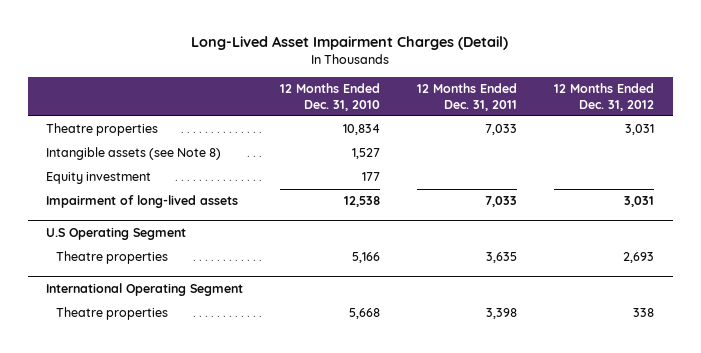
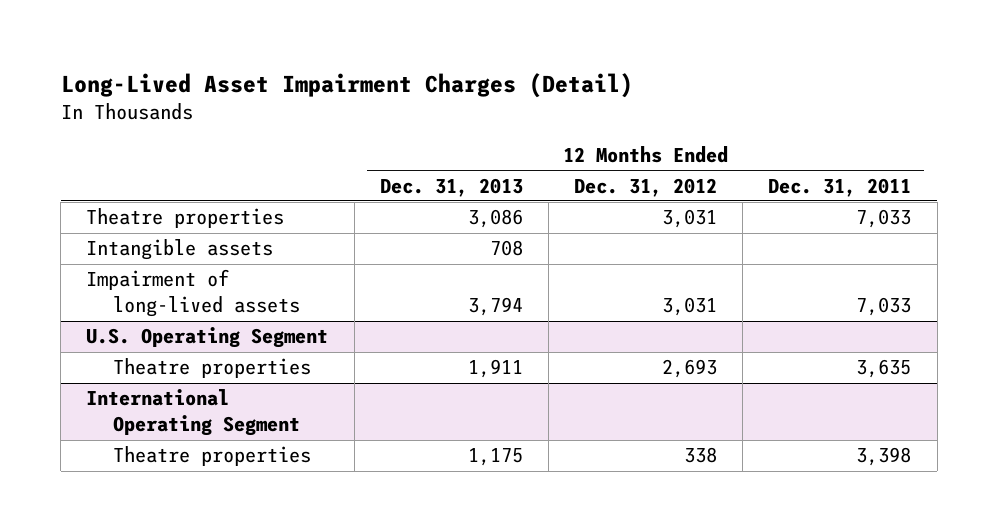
[280,82,381,111] 12 Months Ended Dec. 31, 2010 -> none
none -> [379,177,523,197] Dec. 31, 2013
[46,172,152,185] Equity investment -> none
[46,147,222,161] Intangible assets (see Note 8) -> [86,239,274,261] Intangible assets
[46,227,187,241] U.S Operating Segment -> [86,327,329,349] U.S. Operating Segment

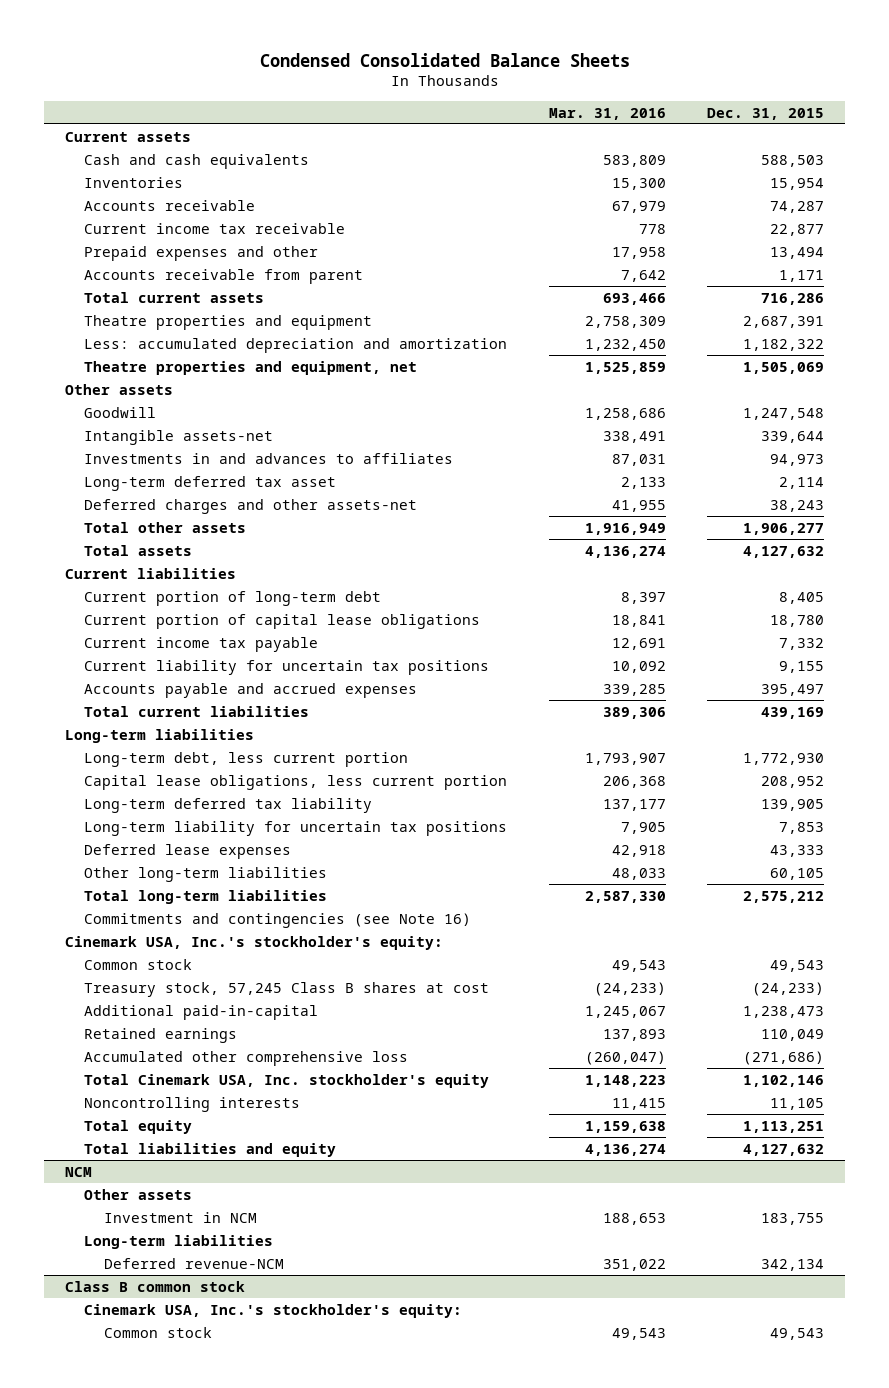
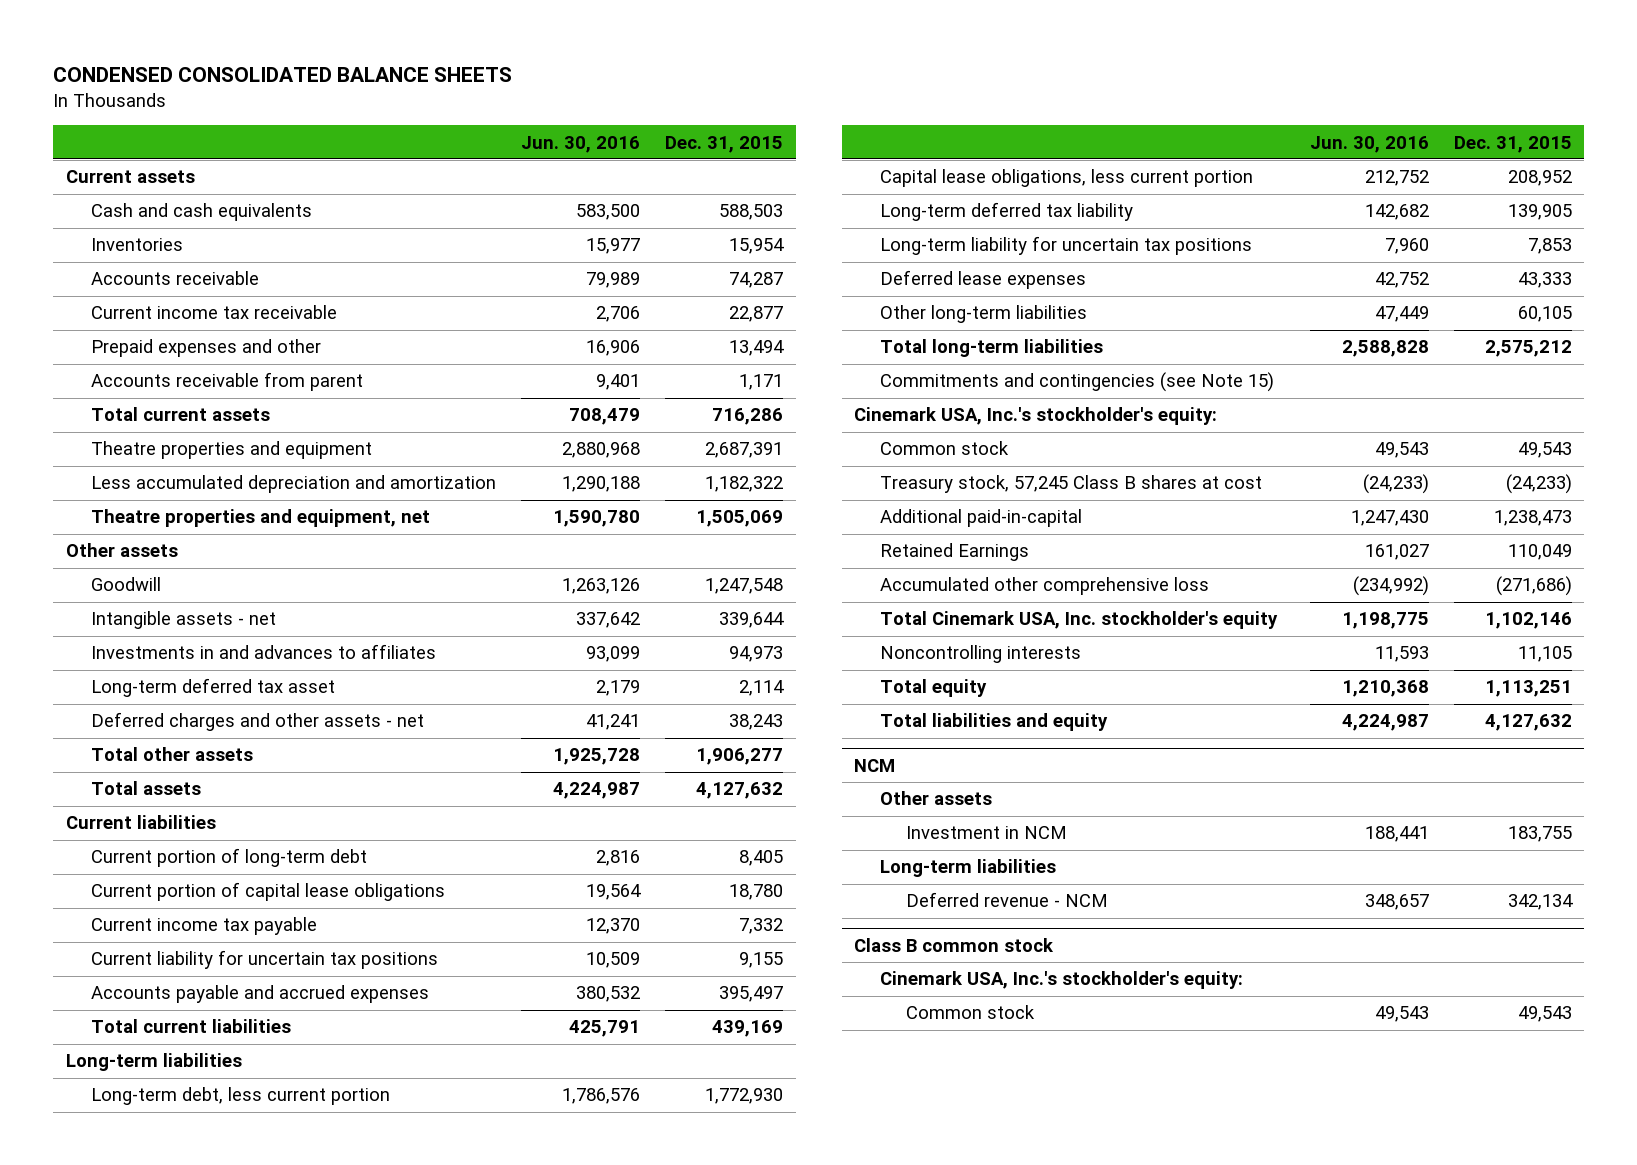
[259,52,630,67] Condensed Consolidated Balance Sheets -> [53,66,513,82] CONDENSED CONSOLIDATED BALANCE SHEETS
[548,107,666,120] Mar. 31, 2016 -> none
none -> [521,135,641,153] Jun. 30, 2016
[84,337,508,353] Less: accumulated depreciation and amortization -> [91,475,497,494] Less accumulated depreciation and amortization
[84,429,274,445] Intangible assets-net -> [91,611,277,630] Intangible assets - net
[84,498,418,514] Deferred charges and other assets-net -> [91,712,425,732] Deferred charges and other assets - net
[84,912,472,928] Commitments and contingencies (see Note 16) -> [879,372,1274,393] Commitments and contingencies (see Note 15)
[84,1027,238,1043] Retained earnings -> [879,543,1029,562] Retained Earnings
[103,1257,284,1269] Deferred revenue-NCM -> [905,892,1108,908] Deferred revenue - NCM

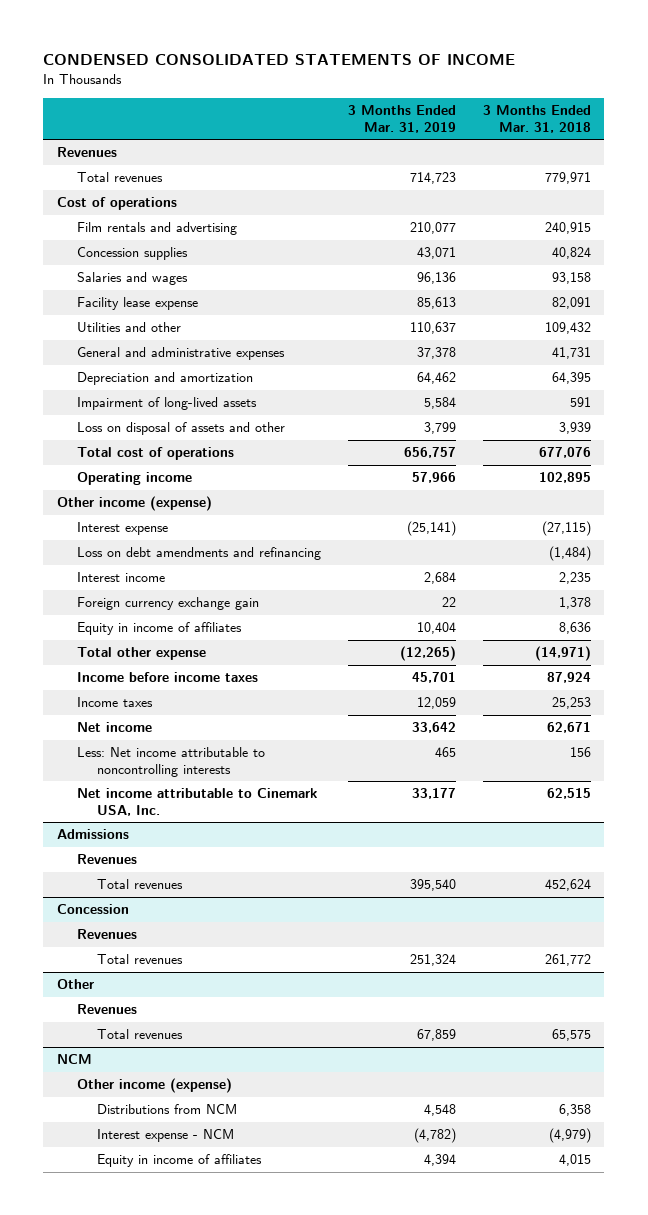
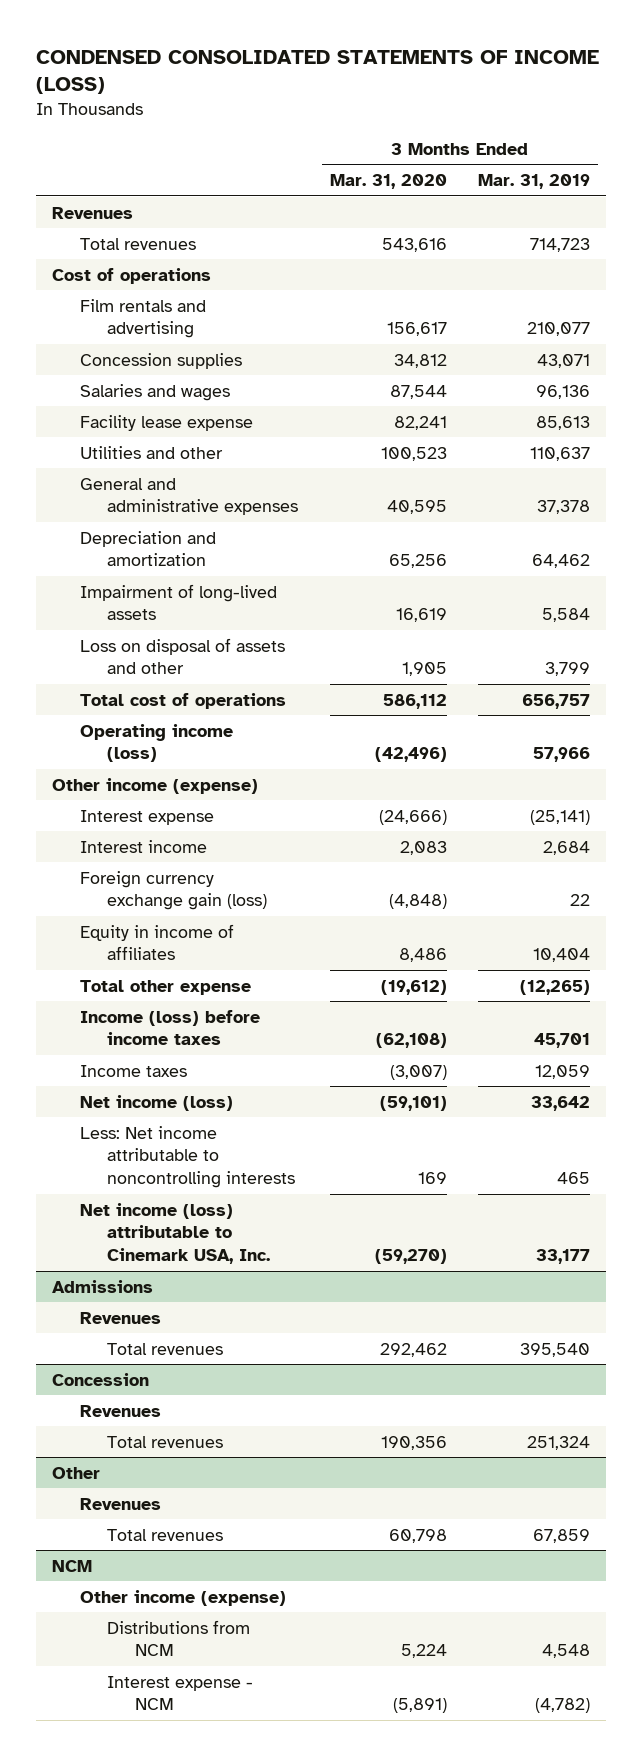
[43,54,516,66] CONDENSED CONSOLIDATED STATEMENTS OF INCOME -> [36,49,600,95] CONDENSED CONSOLIDATED STATEMENTS OF INCOME (LOSS)
[482,105,591,133] 3 Months Ended Mar. 31, 2018 -> none
none -> [329,174,447,190] Mar. 31, 2020
[77,472,193,486] Operating income -> [79,723,233,763] Operating income (loss)
[77,547,322,561] Loss on debt amendments and refinancing -> none
[77,597,260,611] Foreign currency exchange gain -> [79,870,268,911] Foreign currency exchange gain (loss)
[77,672,259,683] Income before income taxes -> [79,1009,260,1046] Income (loss) before income taxes
[77,722,153,733] Net income -> [79,1094,233,1111] Net income (loss)
[77,788,318,816] Net income attributable to Cinemark USA, Inc. -> [79,1202,271,1265] Net income (loss) attributable to Cinemark USA, Inc.
[97,1154,263,1168] Equity in income of affiliates -> none

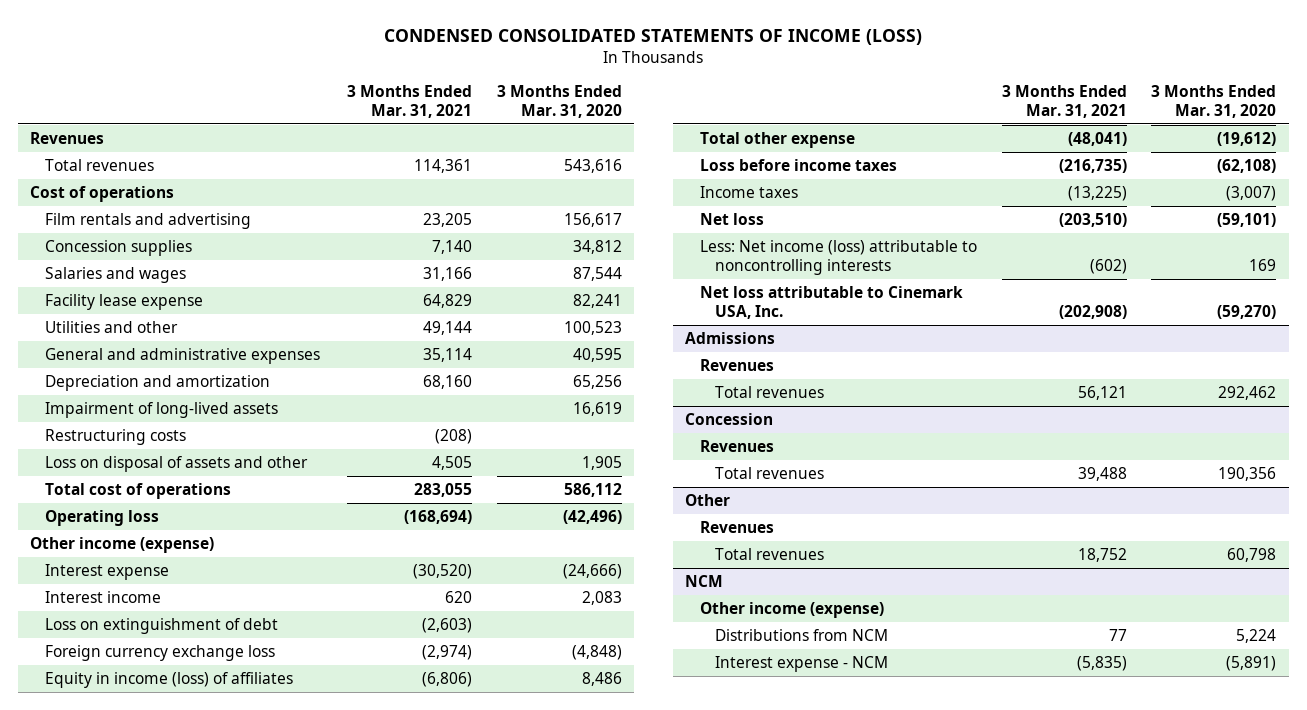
[478,174,591,190] Mar. 31, 2019 -> none
none -> [347,84,473,118] 3 Months Ended Mar. 31, 2021
none -> [45,428,187,445] Restructuring costs
[79,723,233,763] Operating income (loss) -> [45,509,160,526] Operating loss
none -> [45,617,279,634] Loss on extinguishment of debt
[79,870,268,911] Foreign currency exchange gain (loss) -> [45,644,276,661] Foreign currency exchange loss
[79,923,234,961] Equity in income of affiliates -> [45,671,294,688] Equity in income (loss) of affiliates
[79,1009,260,1046] Income (loss) before income taxes -> [699,158,897,171] Loss before income taxes
[79,1094,233,1111] Net income (loss) -> [699,212,764,225] Net loss
[79,1125,296,1189] Less: Net income attributable to noncontrolling interests -> [699,239,977,275] Less: Net income (loss) attributable to noncontrolling interests
[79,1202,271,1265] Net income (loss) attributable to Cinemark USA, Inc. -> [699,285,963,319] Net loss attributable to Cinemark USA, Inc.

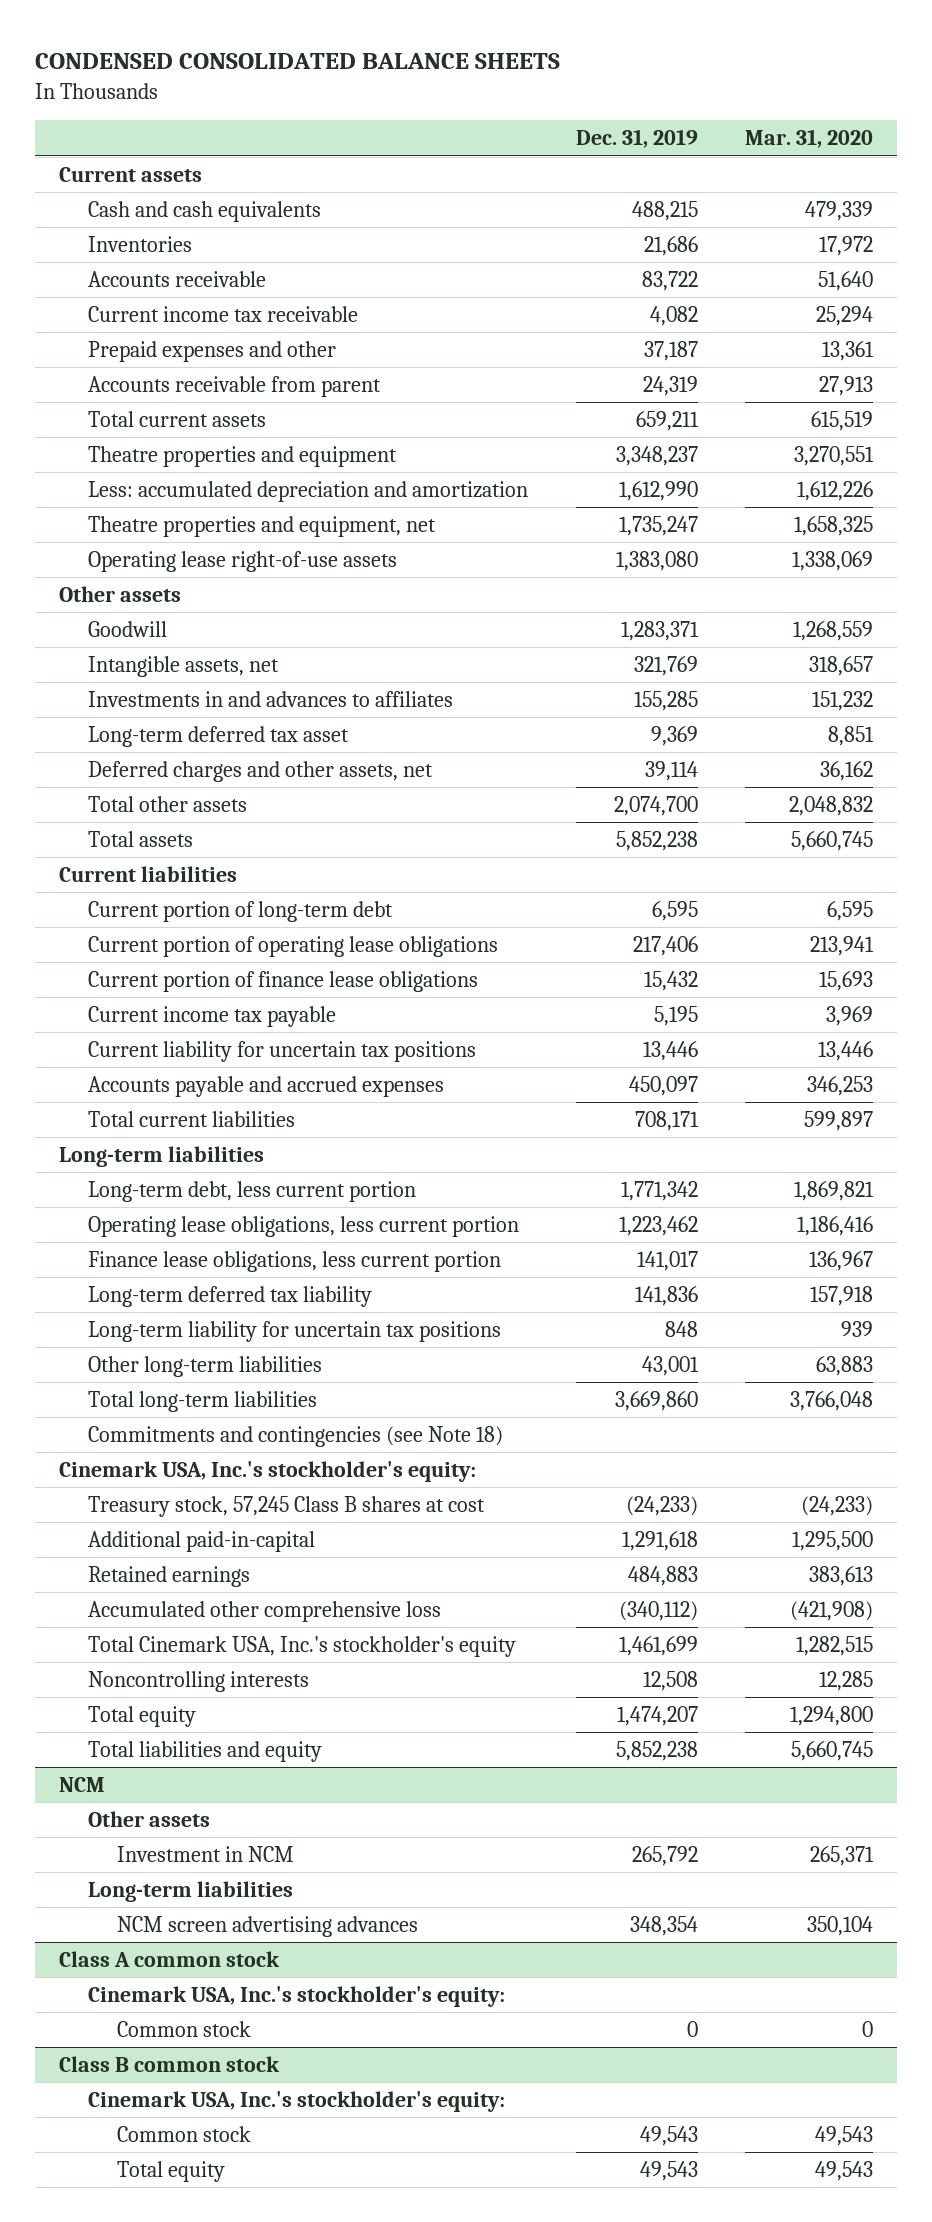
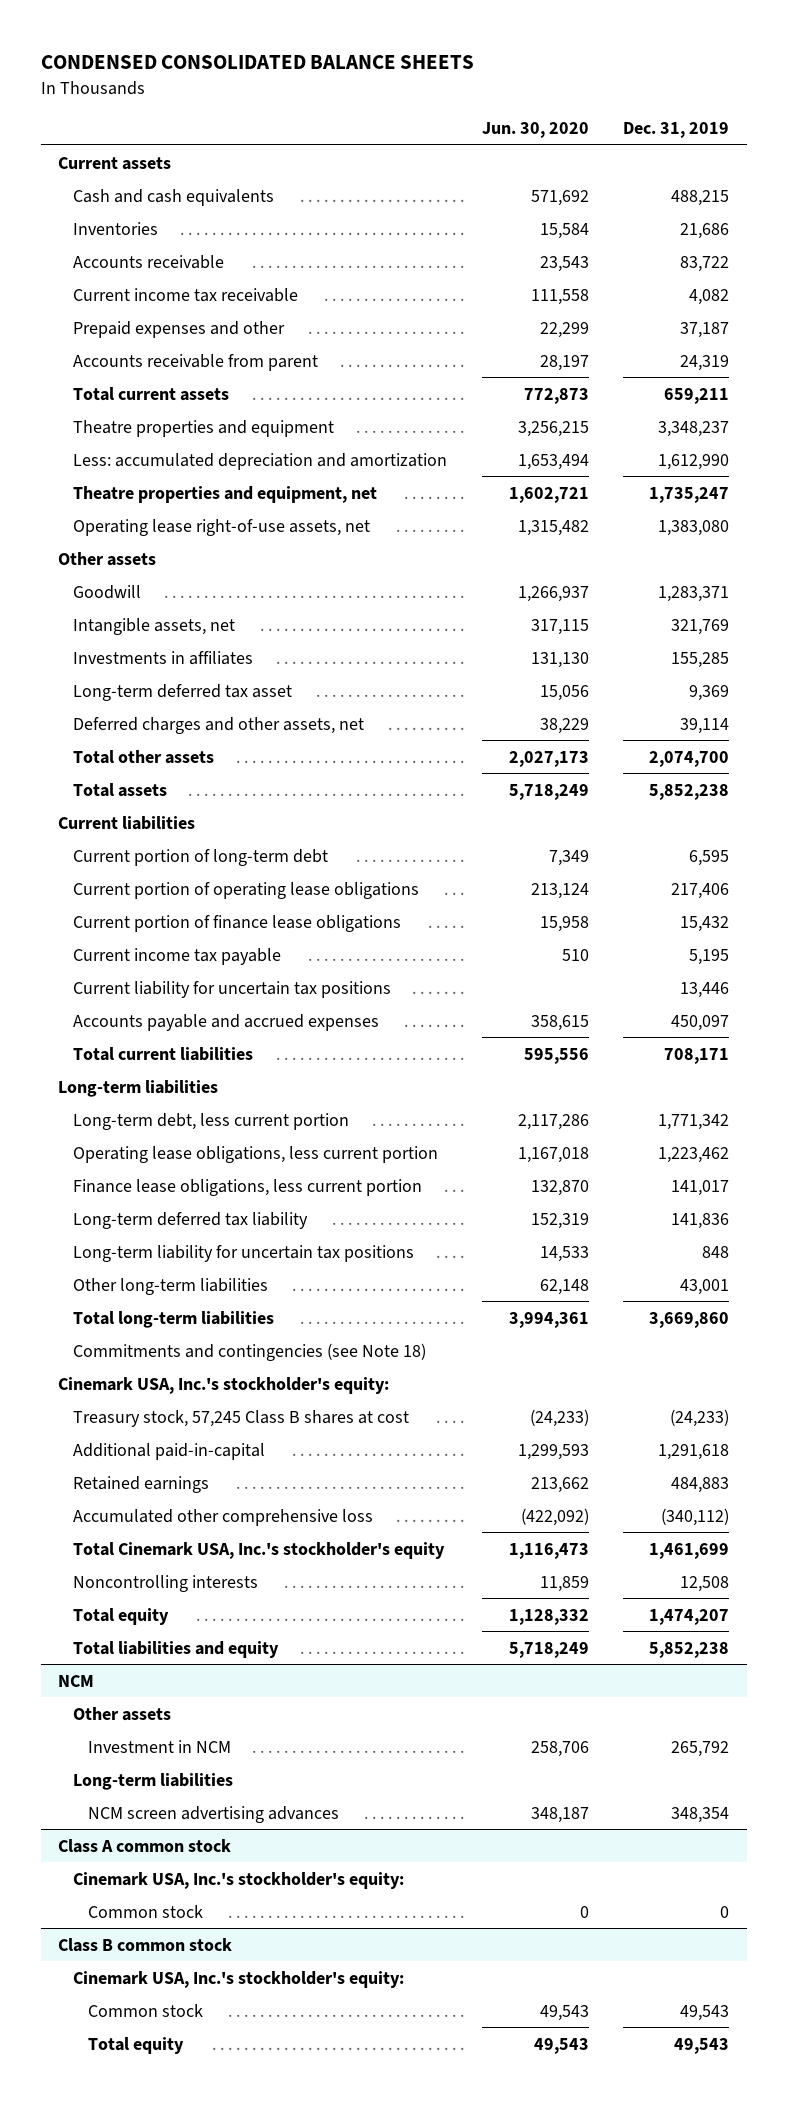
[745,129,874,149] Mar. 31, 2020 -> none
none -> [481,122,589,139] Jun. 30, 2020
[88,551,398,573] Operating lease right-of-use assets -> [72,518,370,536] Operating lease right-of-use assets, net
[88,691,454,708] Investments in and advances to affiliates -> [72,650,253,665] Investments in affiliates

